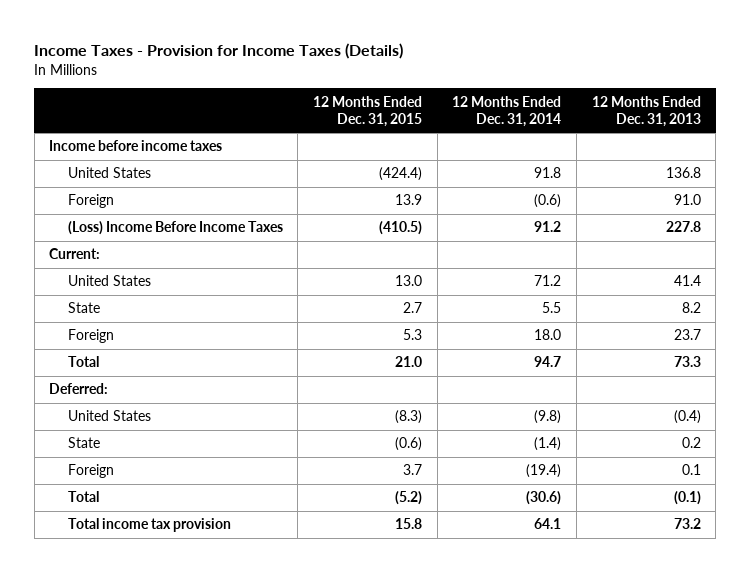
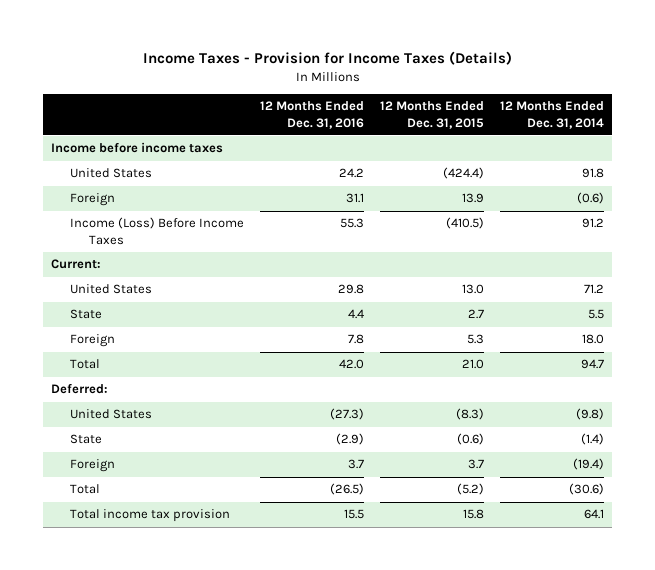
[591,95,701,127] 12 Months Ended Dec. 31, 2013 -> none
none -> [259,101,364,129] 12 Months Ended Dec. 31, 2016
[67,221,283,236] (Loss) Income Before Income Taxes -> [69,217,244,245] Income (Loss) Before Income Taxes

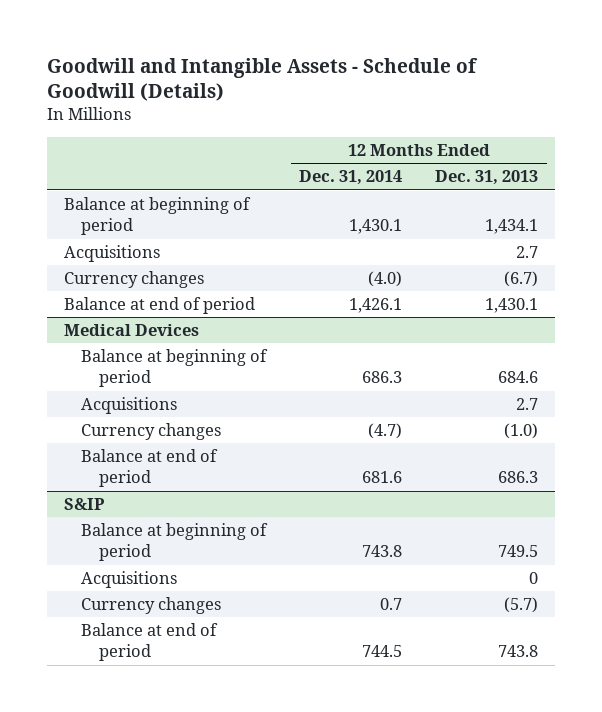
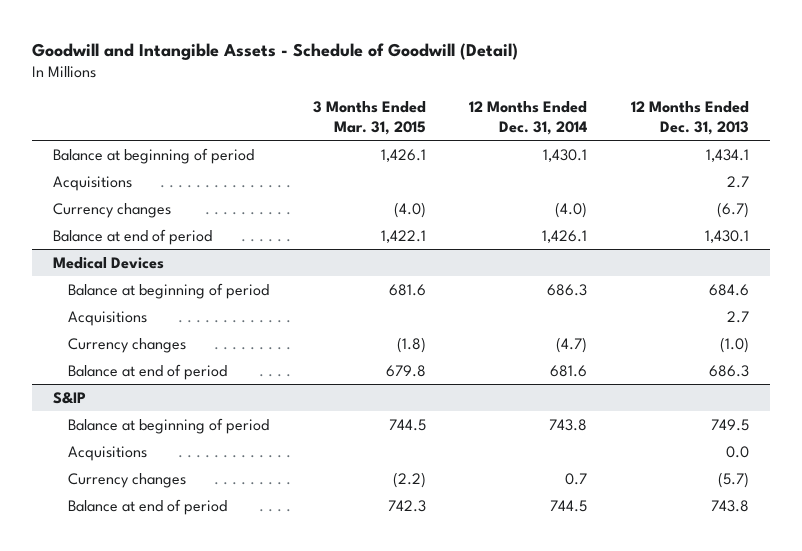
[47,57,479,102] Goodwill and Intangible Assets - Schedule of Goodwill (Details) -> [31,43,518,61] Goodwill and Intangible Assets - Schedule of Goodwill (Detail)
none -> [312,100,426,135] 3 Months Ended Mar. 31, 2015
[529,572,539,585] 0 -> [725,445,749,458] 0.0

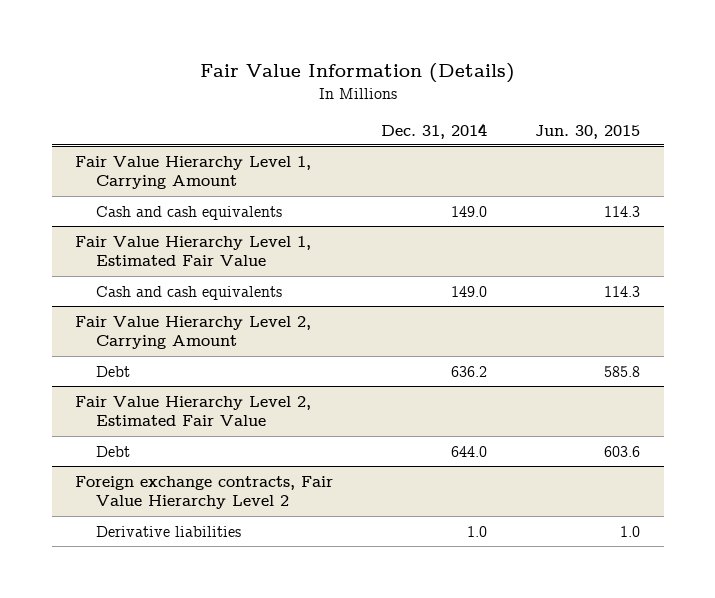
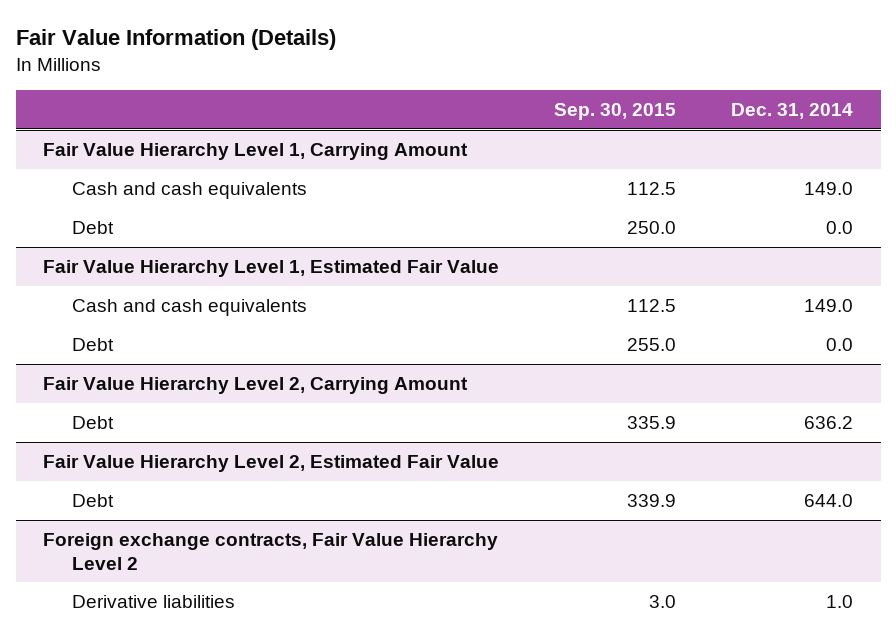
[534,124,640,139] Jun. 30, 2015 -> none
none -> [554,102,677,120] Sep. 30, 2015
none -> [72,220,115,234] Debt
none -> [72,337,115,351] Debt

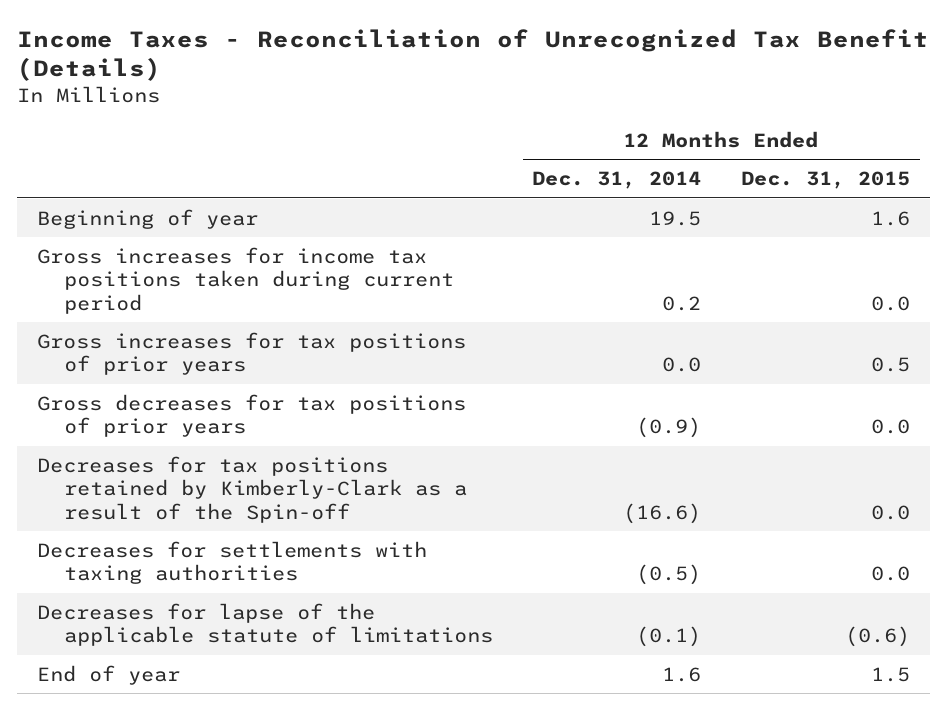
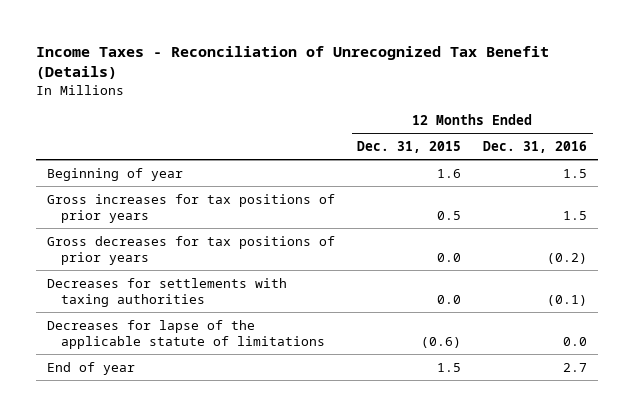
[532,170,702,189] Dec. 31, 2014 -> none
none -> [483,141,588,154] Dec. 31, 2016
[37,246,454,314] Gross increases for income tax positions taken during current period -> none
[37,455,467,523] Decreases for tax positions retained by Kimberly-Clark as a result of the Spin-off -> none

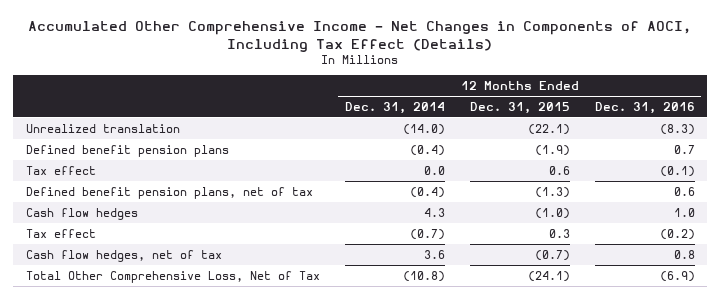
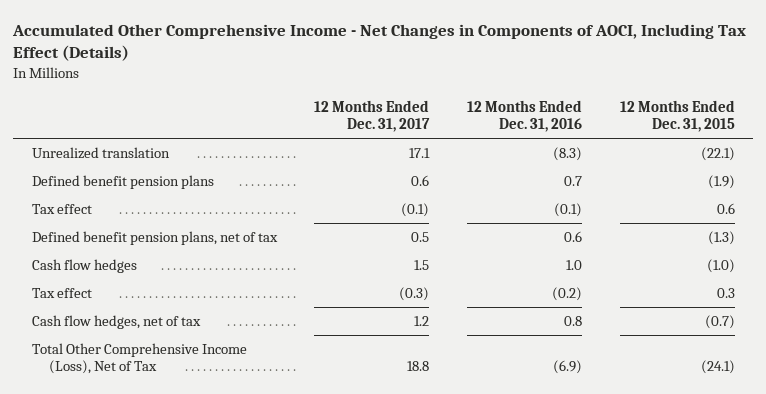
[344,101,445,114] Dec. 31, 2014 -> none
none -> [314,99,431,133] 12 Months Ended Dec. 31, 2017
[25,270,320,283] Total Other Comprehensive Loss, Net of Tax -> [31,343,247,375] Total Other Comprehensive Income (Loss), Net of Tax

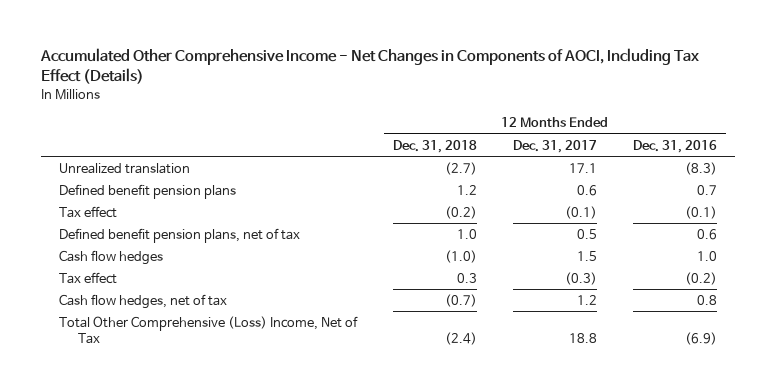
[619,99,735,133] 12 Months Ended Dec. 31, 2015 -> none
none -> [393,139,478,153] Dec. 31, 2018
[31,343,247,375] Total Other Comprehensive Income (Loss), Net of Tax -> [59,315,359,345] Total Other Comprehensive (Loss) Income, Net of Tax

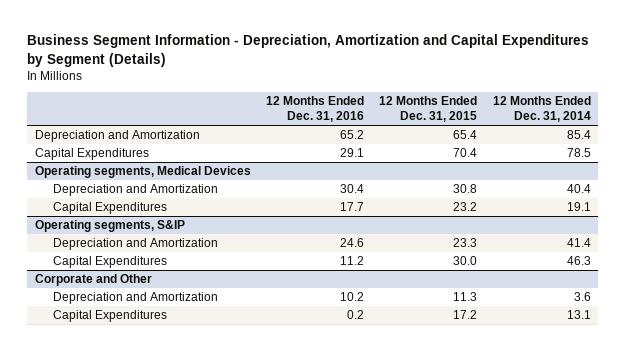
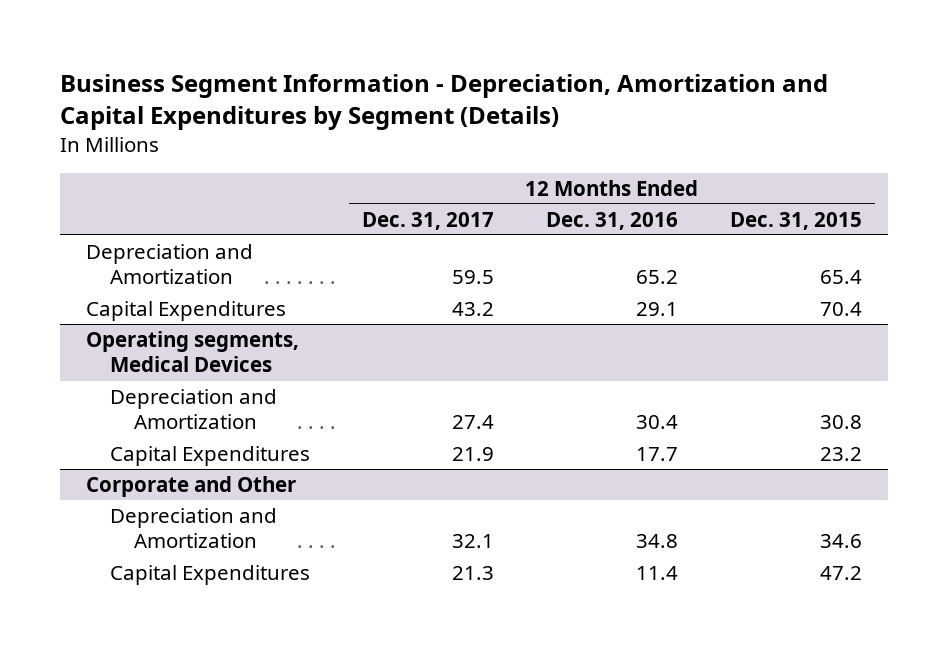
[492,96,591,123] 12 Months Ended Dec. 31, 2014 -> none
none -> [362,211,495,230] Dec. 31, 2017
[34,220,185,233] Operating segments, S&IP -> none
[52,238,218,251] Depreciation and Amortization -> none
[52,256,167,269] Capital Expenditures -> none
[339,292,364,302] 10.2 -> [636,534,679,549] 34.8
[453,292,478,302] 11.3 -> [820,534,863,549] 34.6
[346,310,364,320] 0.2 -> [636,565,679,580] 11.4
[453,310,478,320] 17.2 -> [820,565,863,580] 47.2

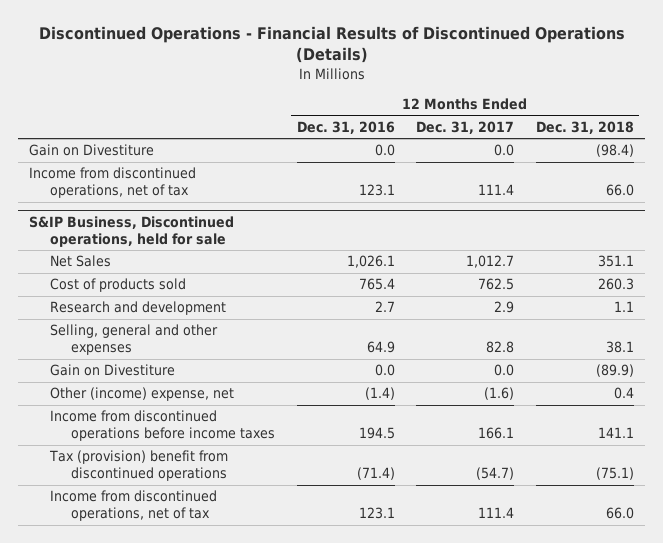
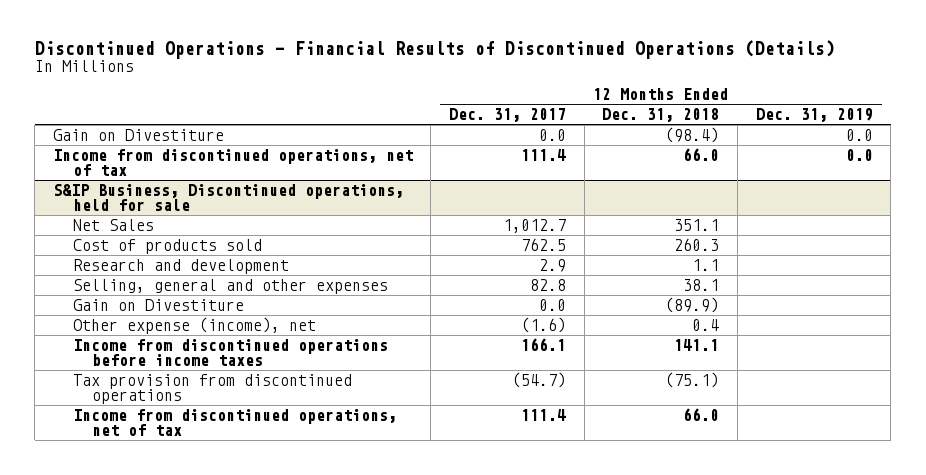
[296,120,395,134] Dec. 31, 2016 -> none
none -> [755,108,873,123] Dec. 31, 2019
[50,387,235,402] Other (income) expense, net -> [72,316,316,334] Other expense (income), net
[49,450,229,482] Tax (provision) benefit from discontinued operations -> [72,373,352,405] Tax provision from discontinued operations

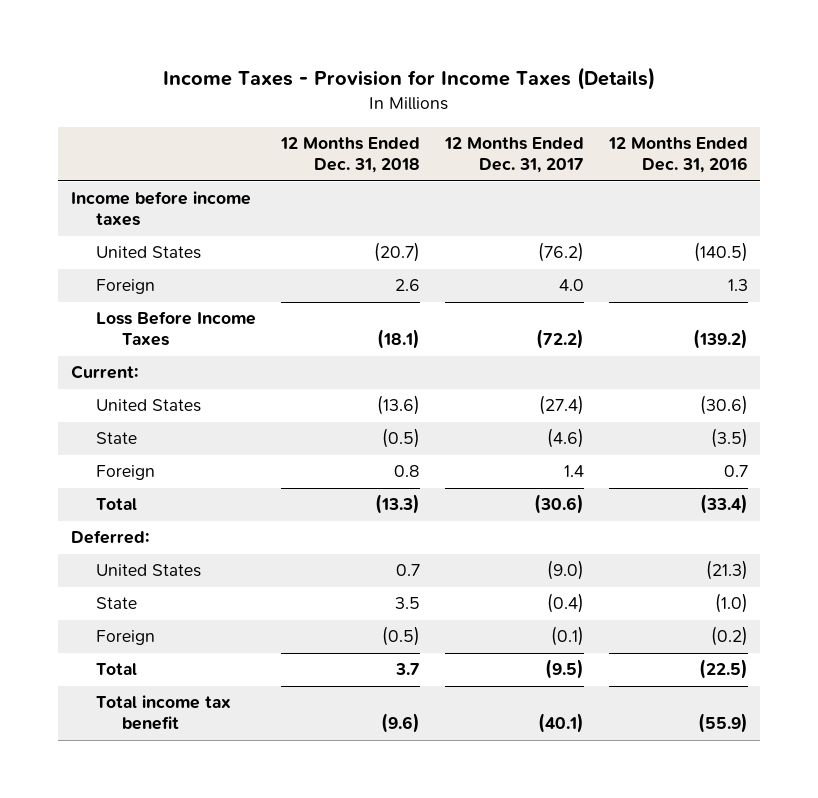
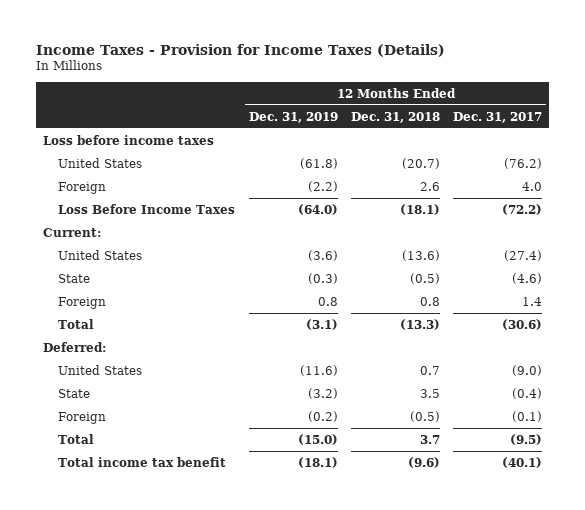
[607,137,748,174] 12 Months Ended Dec. 31, 2016 -> none
none -> [248,111,338,123] Dec. 31, 2019
[70,191,251,227] Income before income taxes -> [42,134,214,145] Loss before income taxes

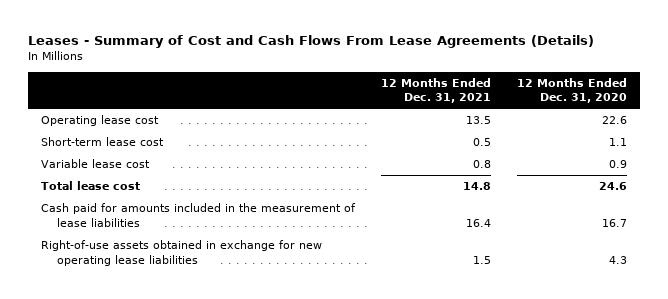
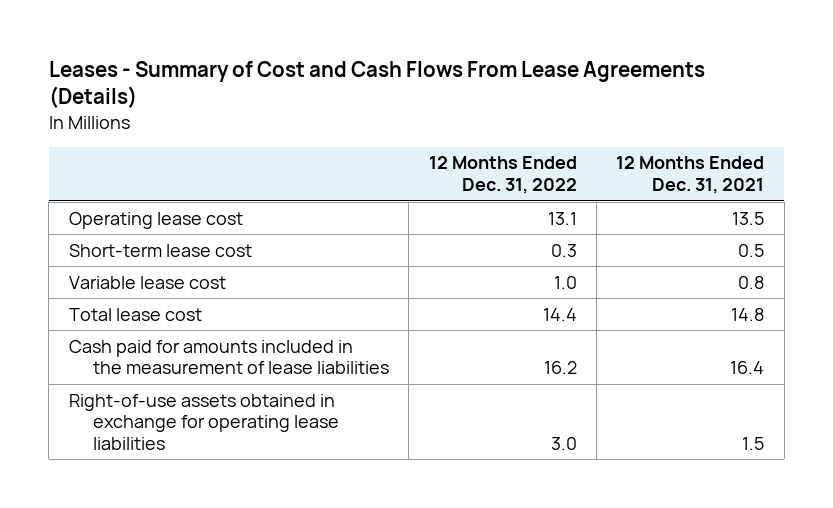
[516,77,627,104] 12 Months Ended Dec. 31, 2020 -> none
none -> [428,156,577,194] 12 Months Ended Dec. 31, 2022
[40,240,322,266] Right-of-use assets obtained in exchange for new operating lease liabilities -> [68,393,339,450] Right-of-use assets obtained in exchange for operating lease liabilities

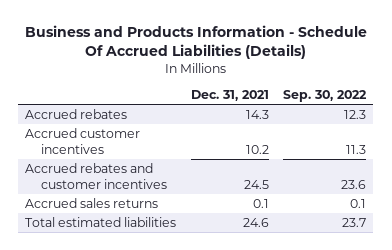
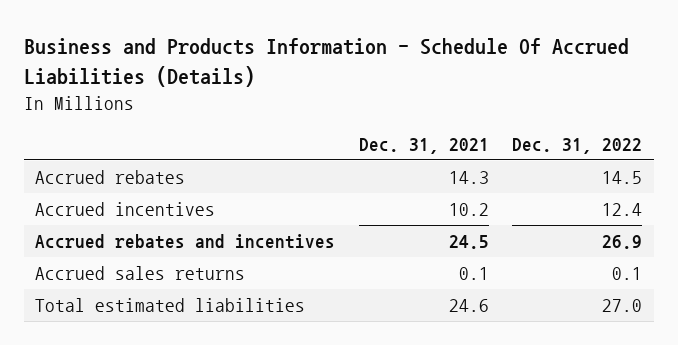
[283,90,368,103] Sep. 30, 2022 -> none
none -> [512,138,643,155] Dec. 31, 2022
[25,127,141,154] Accrued customer incentives -> [35,202,216,217] Accrued incentives
[25,162,167,189] Accrued rebates and customer incentives -> [35,234,336,250] Accrued rebates and incentives

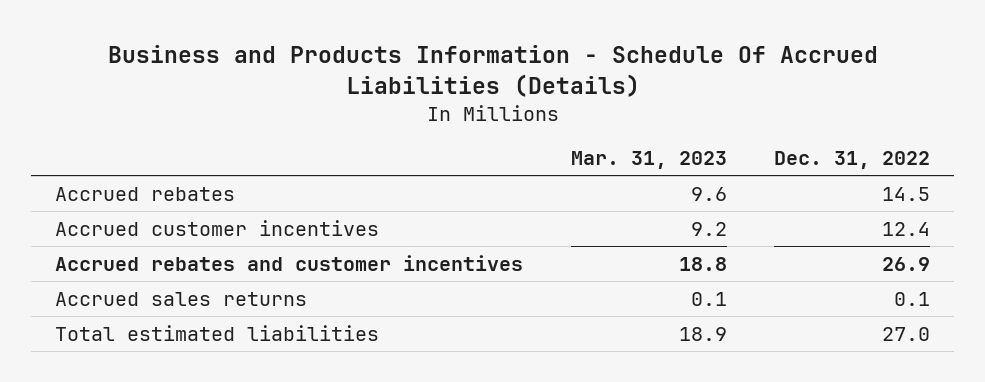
[358,138,489,155] Dec. 31, 2021 -> none
none -> [570,151,727,170] Mar. 31, 2023
[35,202,216,217] Accrued incentives -> [55,219,380,236] Accrued customer incentives
[35,234,336,250] Accrued rebates and incentives -> [55,254,524,271] Accrued rebates and customer incentives

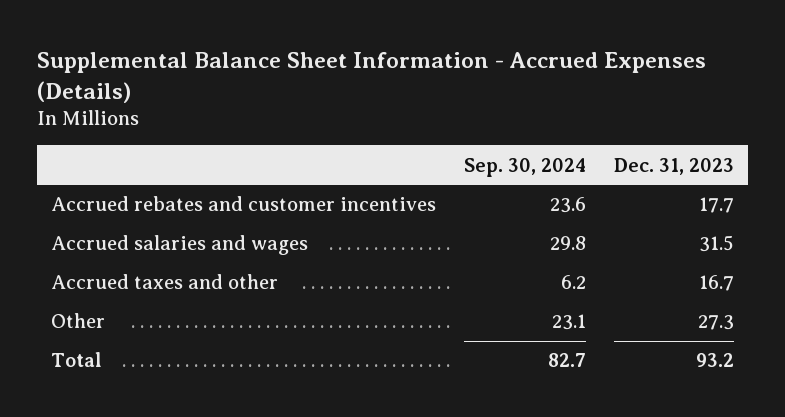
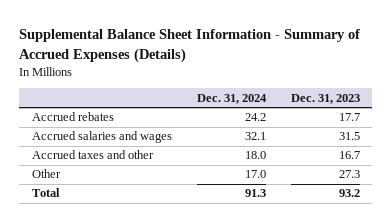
[36,51,706,103] Supplemental Balance Sheet Information - Accrued Expenses (Details) -> [19,29,361,63] Supplemental Balance Sheet Information - Summary of Accrued Expenses (Details)
[463,157,586,177] Sep. 30, 2024 -> none
none -> [196,93,267,104] Dec. 31, 2024
[50,196,436,212] Accrued rebates and customer incentives -> [31,112,114,122] Accrued rebates

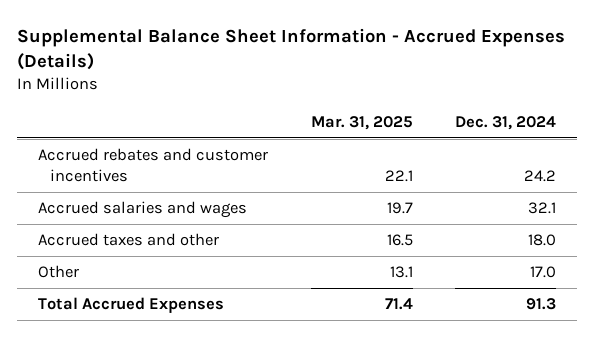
[19,29,361,63] Supplemental Balance Sheet Information - Summary of Accrued Expenses (Details) -> [16,27,565,71] Supplemental Balance Sheet Information - Accrued Expenses (Details)
[290,93,360,104] Dec. 31, 2023 -> none
none -> [310,115,413,130] Mar. 31, 2025
[31,112,114,122] Accrued rebates -> [37,148,268,182] Accrued rebates and customer incentives
[31,188,60,198] Total -> [37,297,224,314] Total Accrued Expenses

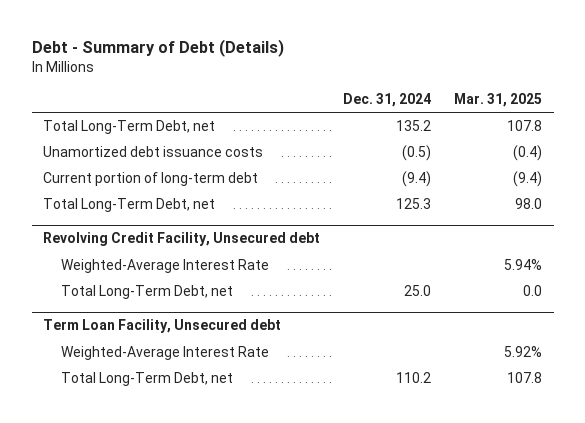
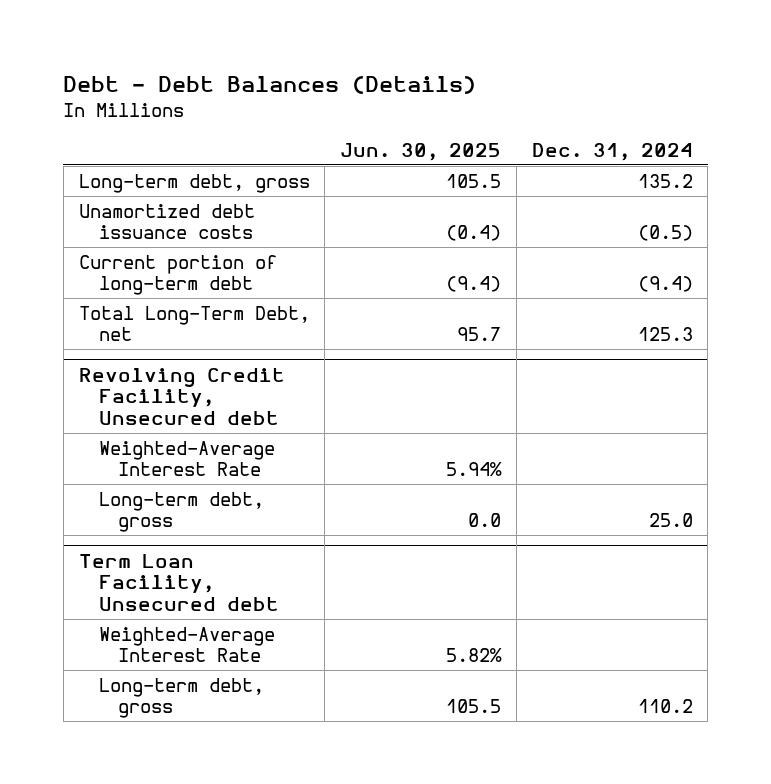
[31,39,284,58] Debt - Summary of Debt (Details) -> [63,75,477,94] Debt - Debt Balances (Details)
[454,93,543,108] Mar. 31, 2025 -> none
none -> [340,143,502,162] Jun. 30, 2025
[43,120,216,135] Total Long-Term Debt, net -> [78,173,310,193] Long-term debt, gross
[61,285,234,300] Total Long-Term Debt, net -> [98,491,264,533] Long-term debt, gross
[61,372,234,387] Total Long-Term Debt, net -> [98,677,264,719] Long-term debt, gross

